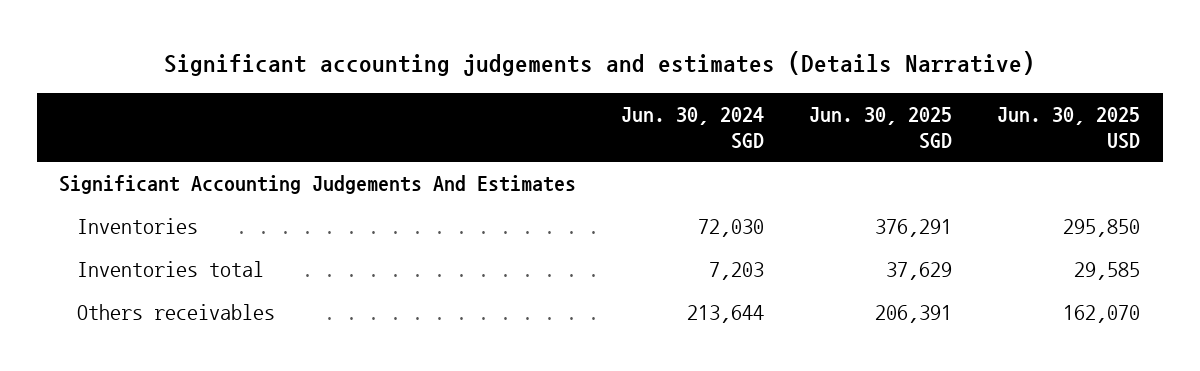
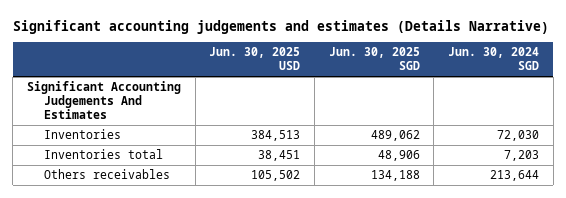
[875,219,953,238] 376,291 -> [370,130,420,142] 489,062
[1063,219,1141,238] 295,850 -> [251,130,301,142] 384,513
[886,262,953,281] 37,629 -> [377,150,420,162] 48,906
[1074,262,1141,281] 29,585 -> [258,150,301,162] 38,451
[875,305,953,324] 206,391 -> [370,170,420,182] 134,188
[1063,305,1141,324] 162,070 -> [251,170,301,182] 105,502

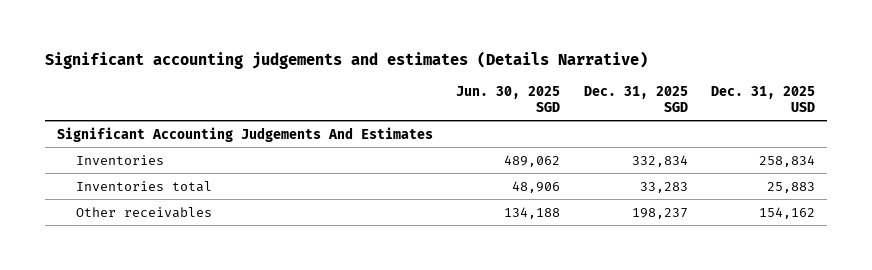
[209,47,301,71] Jun. 30, 2025 USD -> none
[447,47,539,71] Jun. 30, 2024 SGD -> none
none -> [583,85,688,112] Dec. 31, 2025 SGD
none -> [711,85,816,112] Dec. 31, 2025 USD
[43,169,170,180] Others receivables -> [76,206,213,218] Other receivables

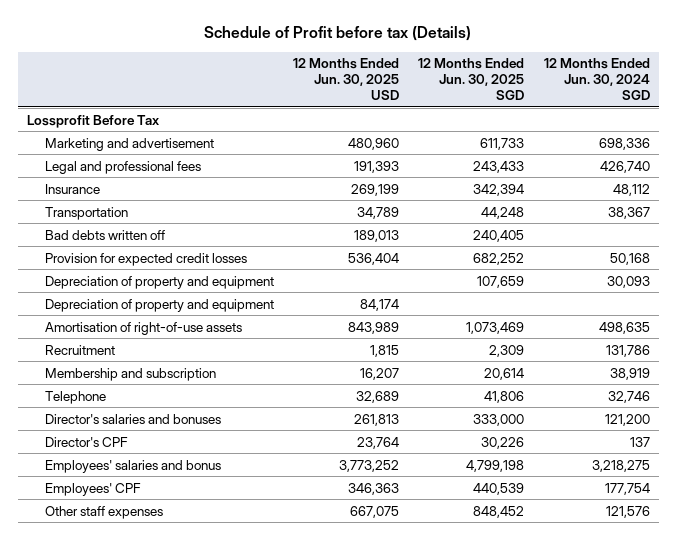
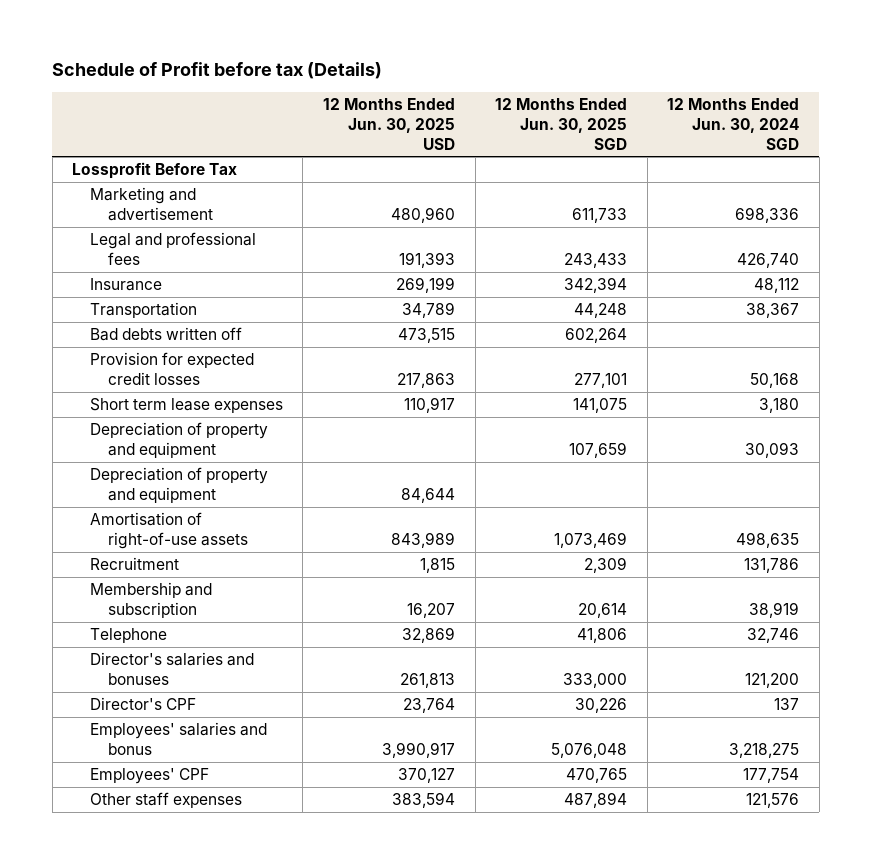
[354,229,400,242] 189,013 -> [398,328,456,344] 473,515
[473,229,525,242] 240,405 -> [565,328,628,344] 602,264
[348,252,400,265] 536,404 -> [397,372,456,388] 217,863
[473,252,525,265] 682,252 -> [574,372,628,388] 277,101
none -> [89,398,283,414] Short term lease expenses
[360,298,400,311] 84,174 -> [401,487,456,503] 84,644
[356,390,400,403] 32,689 -> [402,627,456,644] 32,869
[339,459,400,472] 3,773,252 -> [382,741,456,758] 3,990,917
[466,459,525,472] 4,799,198 -> [551,742,628,758] 5,076,048
[348,482,400,495] 346,363 -> [398,768,456,784] 370,127
[473,482,525,495] 440,539 -> [566,768,628,784] 470,765
[350,505,400,518] 667,075 -> [392,792,456,809] 383,594
[473,505,525,518] 848,452 -> [564,792,628,809] 487,894

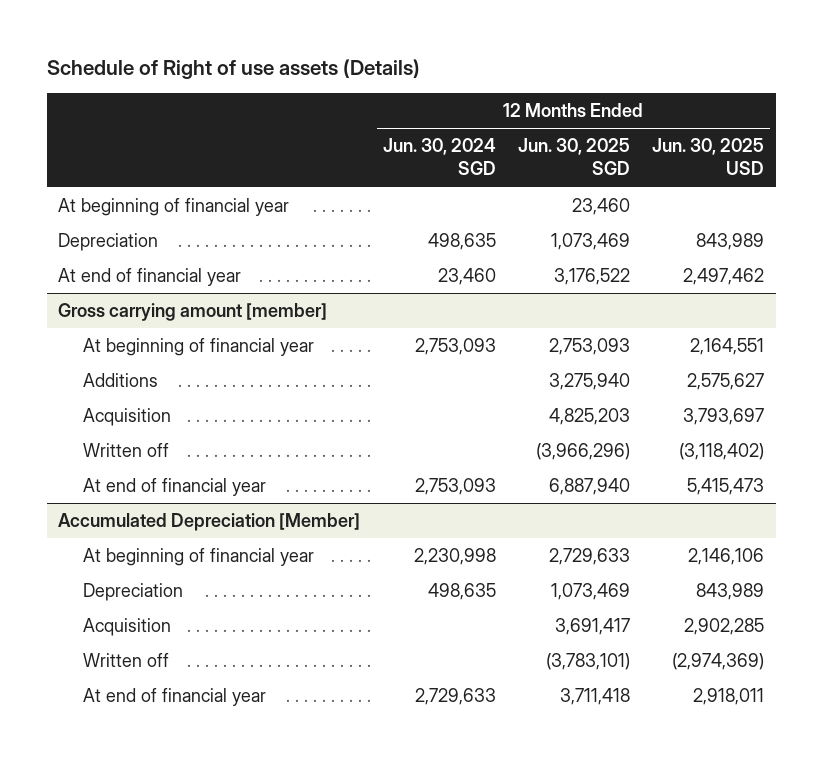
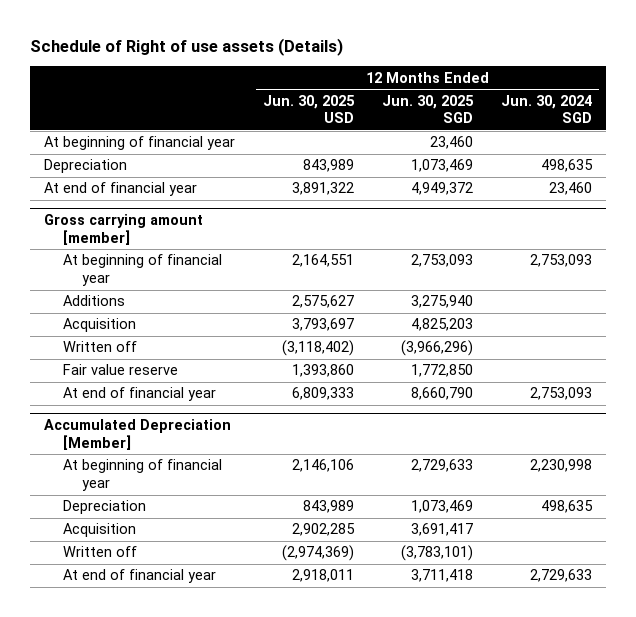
[553,268,630,286] 3,176,522 -> [411,182,474,196] 4,949,372
[683,268,765,286] 2,497,462 -> [292,182,355,196] 3,891,322
none -> [62,364,178,376] Fair value reserve
[548,478,630,496] 6,887,940 -> [411,387,474,401] 8,660,790
[687,478,765,496] 5,415,473 -> [292,387,355,401] 6,809,333

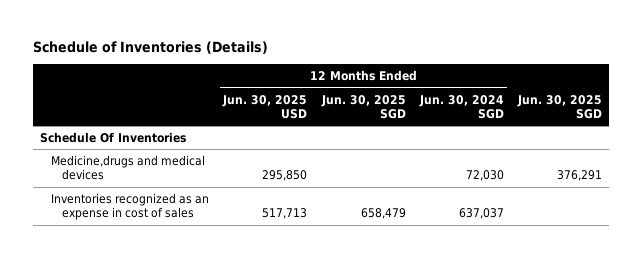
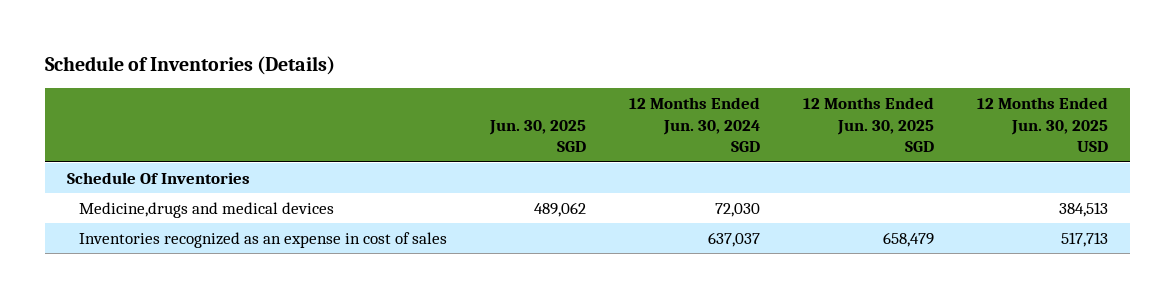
[262,170,308,182] 295,850 -> [1058,201,1108,217] 384,513
[556,170,602,182] 376,291 -> [533,201,586,217] 489,062

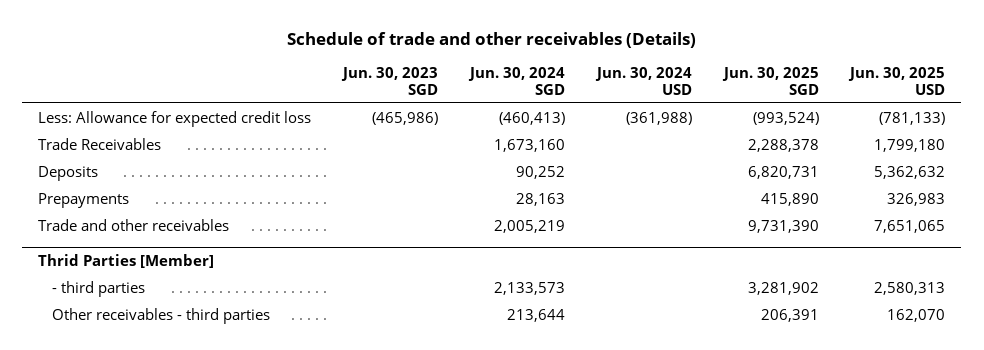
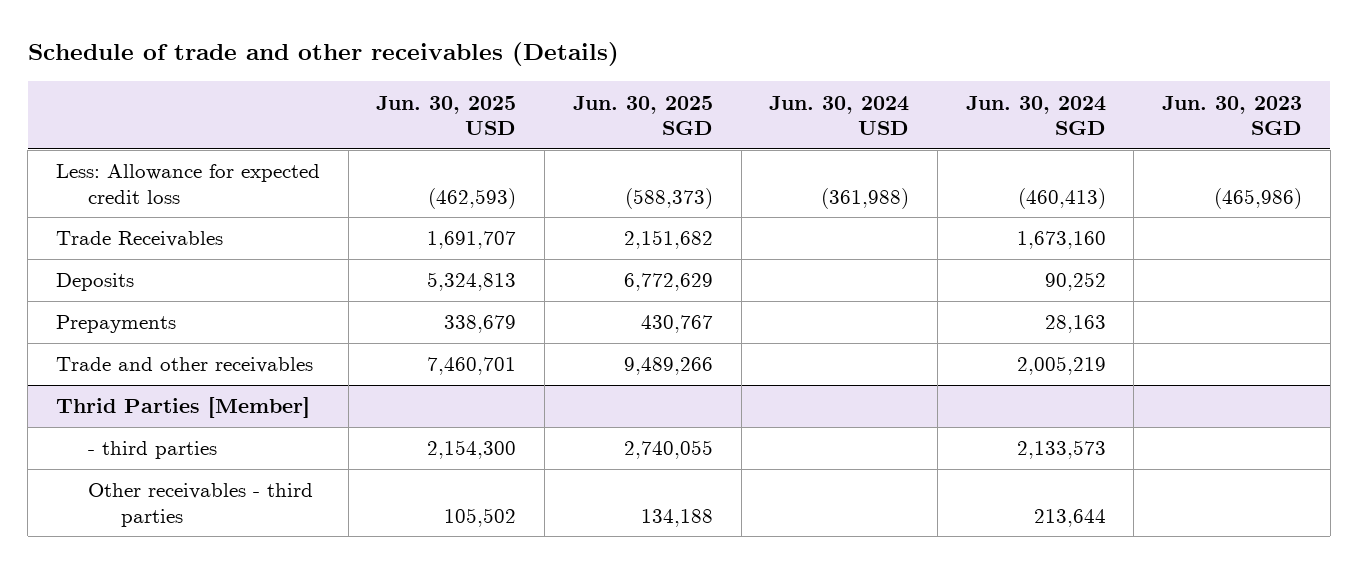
[752,111,819,125] (993,524) -> [624,187,713,209] (588,373)
[879,111,946,125] (781,133) -> [428,187,517,209] (462,593)
[747,138,819,152] 2,288,378 -> [623,230,713,250] 2,151,682
[874,138,946,152] 1,799,180 -> [427,231,517,250] 1,691,707
[747,165,819,179] 6,820,731 -> [623,273,713,292] 6,772,629
[874,165,946,179] 5,362,632 -> [427,272,517,292] 5,324,813
[760,192,819,206] 415,890 -> [640,315,713,334] 430,767
[887,192,946,206] 326,983 -> [444,315,517,334] 338,679
[747,219,819,233] 9,731,390 -> [623,357,713,376] 9,489,266
[874,219,946,233] 7,651,065 -> [427,357,517,376] 7,460,701
[747,281,819,295] 3,281,902 -> [623,440,713,460] 2,740,055
[874,281,946,295] 2,580,313 -> [427,440,517,460] 2,154,300
[760,308,819,322] 206,391 -> [640,508,713,527] 134,188
[887,308,946,322] 162,070 -> [444,507,517,527] 105,502

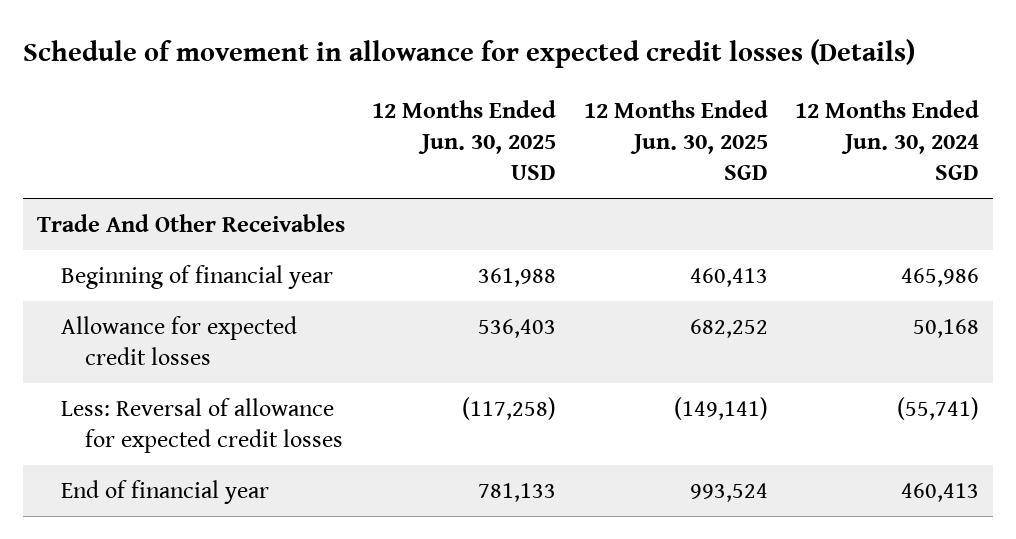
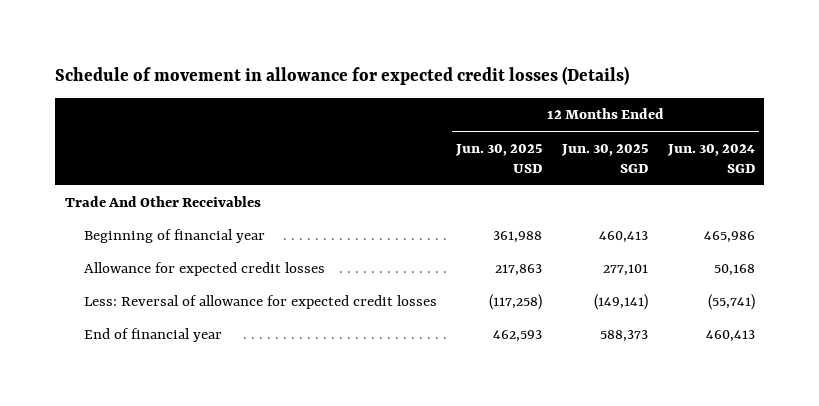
[478,318,557,338] 536,403 -> [495,264,543,277] 217,863
[689,318,768,338] 682,252 -> [603,264,649,277] 277,101
[478,482,557,502] 781,133 -> [493,330,543,343] 462,593
[689,482,768,502] 993,524 -> [600,330,649,343] 588,373

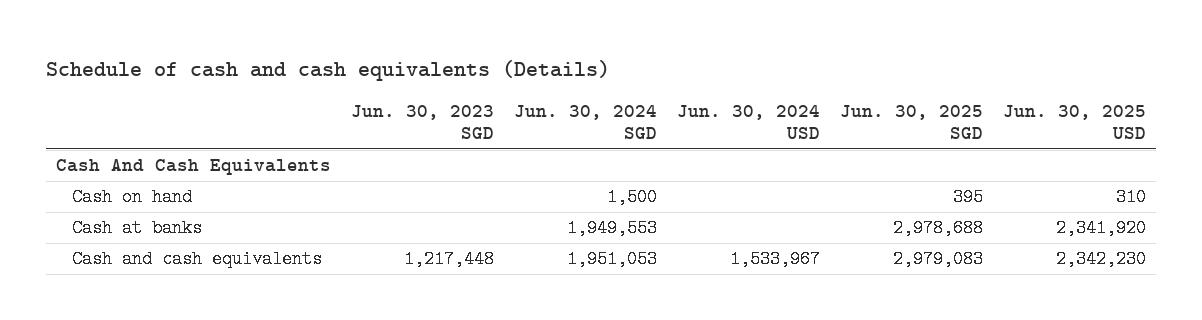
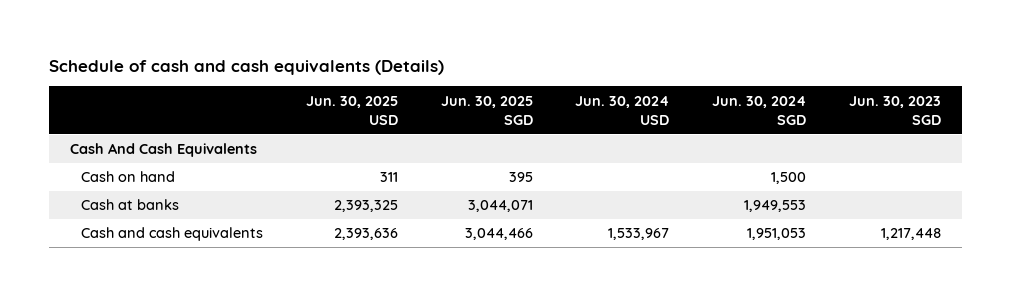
[1116,188,1147,207] 310 -> [379,172,398,183] 311
[893,219,984,238] 2,978,688 -> [467,200,533,213] 3,044,071
[1056,219,1147,238] 2,341,920 -> [333,200,398,213] 2,393,325
[893,250,984,269] 2,979,083 -> [464,228,533,241] 3,044,466
[1056,250,1147,269] 2,342,230 -> [333,228,398,241] 2,393,636

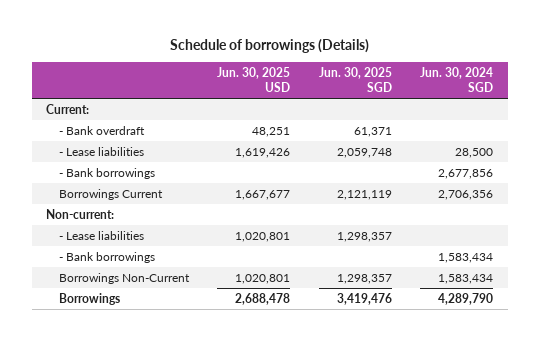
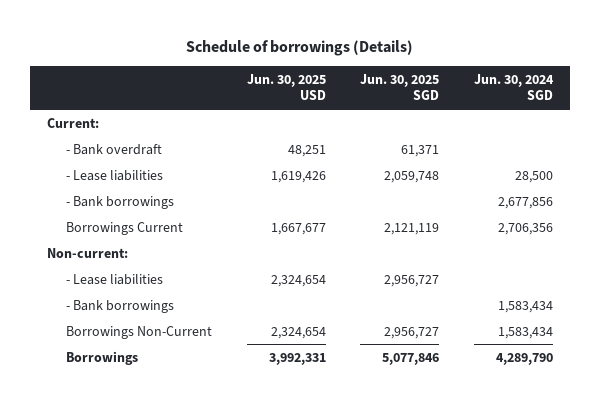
[235,231,291,242] 1,020,801 -> [270,274,326,287] 2,324,654
[336,231,392,242] 1,298,357 -> [384,274,440,287] 2,956,727
[235,273,291,284] 1,020,801 -> [270,326,326,339] 2,324,654
[336,273,392,284] 1,298,357 -> [384,326,440,339] 2,956,727
[235,292,291,305] 2,688,478 -> [268,352,326,365] 3,992,331
[336,292,392,305] 3,419,476 -> [382,352,440,365] 5,077,846

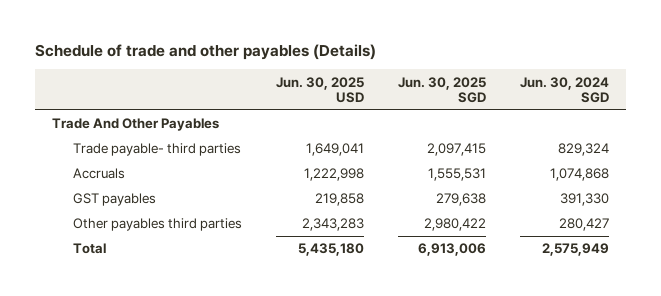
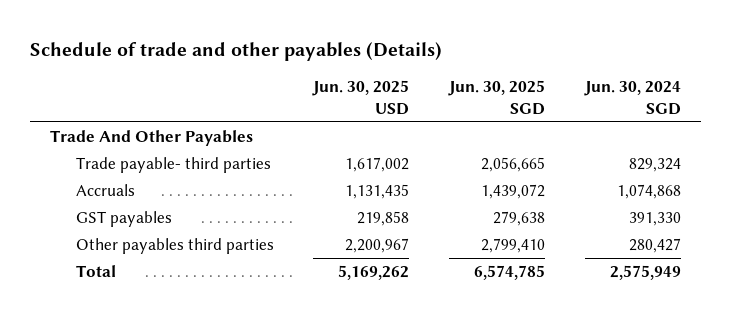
[305,143,364,157] 1,649,041 -> [345,157,410,173] 1,617,002
[426,143,486,157] 2,097,415 -> [481,157,546,173] 2,056,665
[303,168,364,182] 1,222,998 -> [345,184,410,200] 1,131,435
[427,168,486,182] 1,555,531 -> [481,184,546,200] 1,439,072
[301,218,364,232] 2,343,283 -> [345,238,410,254] 2,200,967
[423,218,486,232] 2,980,422 -> [481,238,546,254] 2,799,410
[297,243,364,257] 5,435,180 -> [338,265,410,281] 5,169,262
[417,243,486,257] 6,913,006 -> [474,265,546,281] 6,574,785

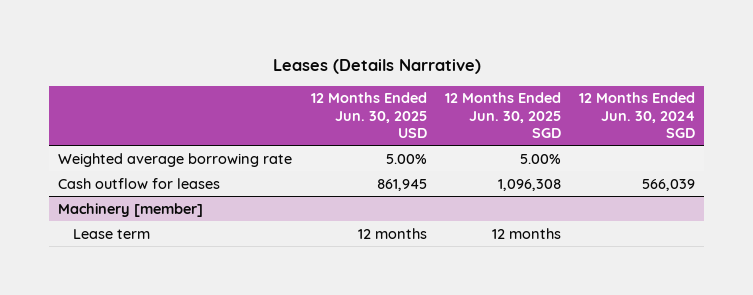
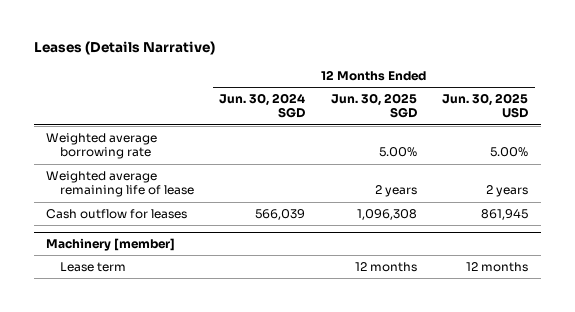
none -> [46,170,194,198] Weighted average remaining life of lease

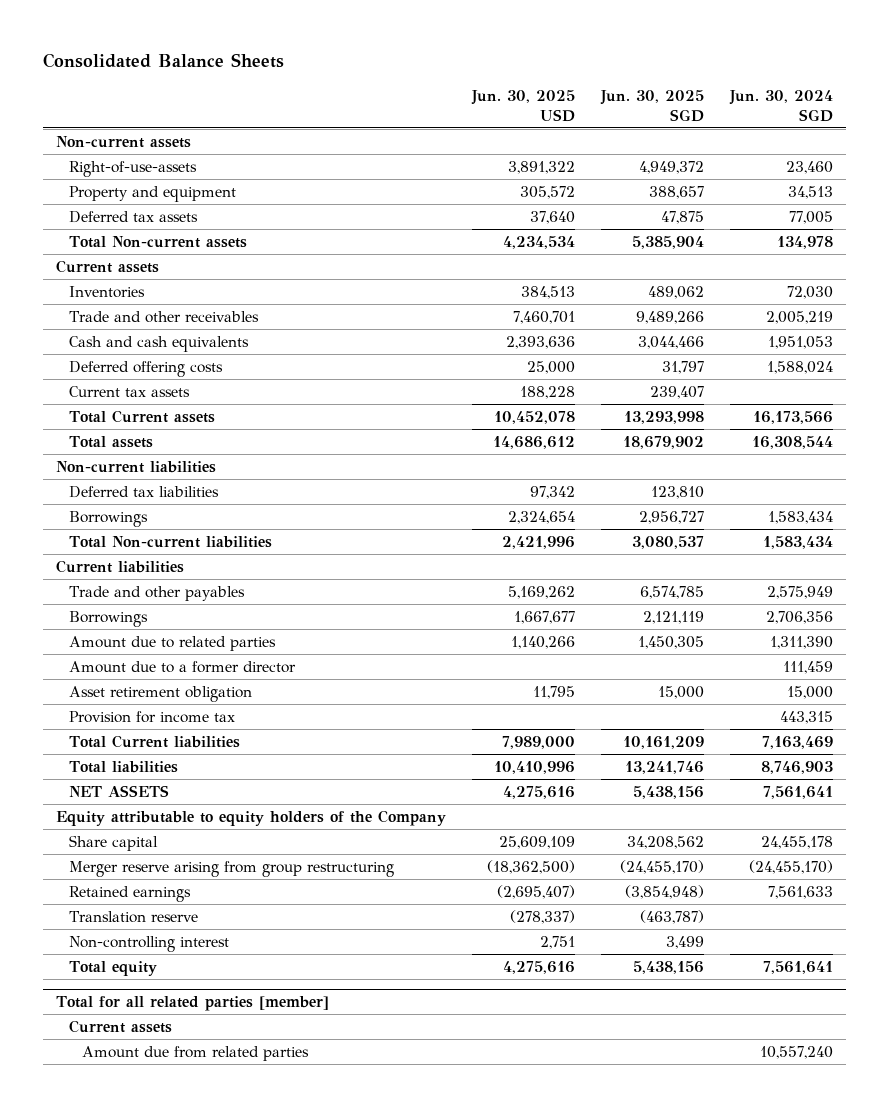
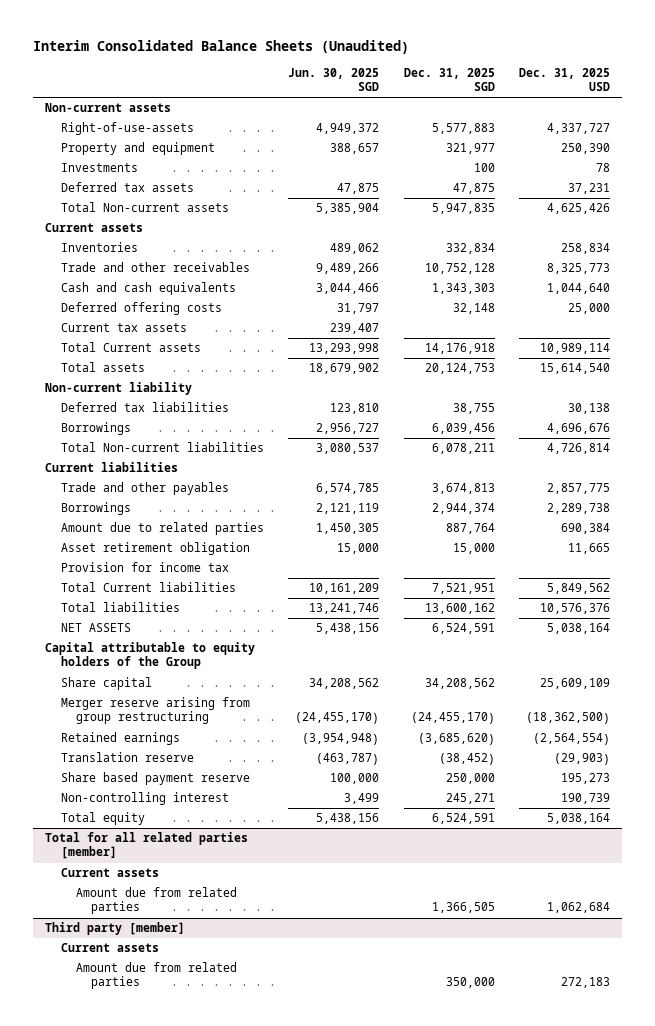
[42,53,284,69] Consolidated Balance Sheets -> [33,40,410,55] Interim Consolidated Balance Sheets (Unaudited)
[470,89,575,122] Jun. 30, 2025 USD -> none
[728,89,833,122] Jun. 30, 2024 SGD -> none
none -> [403,68,495,92] Dec. 31, 2025 SGD
none -> [519,68,611,92] Dec. 31, 2025 USD
none -> [60,163,138,173] Investments
[55,460,216,473] Non-current liabilities -> [45,382,193,396] Non-current liability
[68,660,296,673] Amount due to a former director -> none
[55,809,446,826] Equity attributable to equity holders of the Company -> [45,642,256,670] Capital attributable to equity holders of the Group
[624,884,704,899] (3,854,948) -> [302,733,380,746] (3,954,948)
none -> [60,772,250,786] Share based payment reserve
none -> [45,922,186,936] Third party [member]
none -> [60,943,159,953] Current assets
none -> [75,962,237,990] Amount due from related parties

